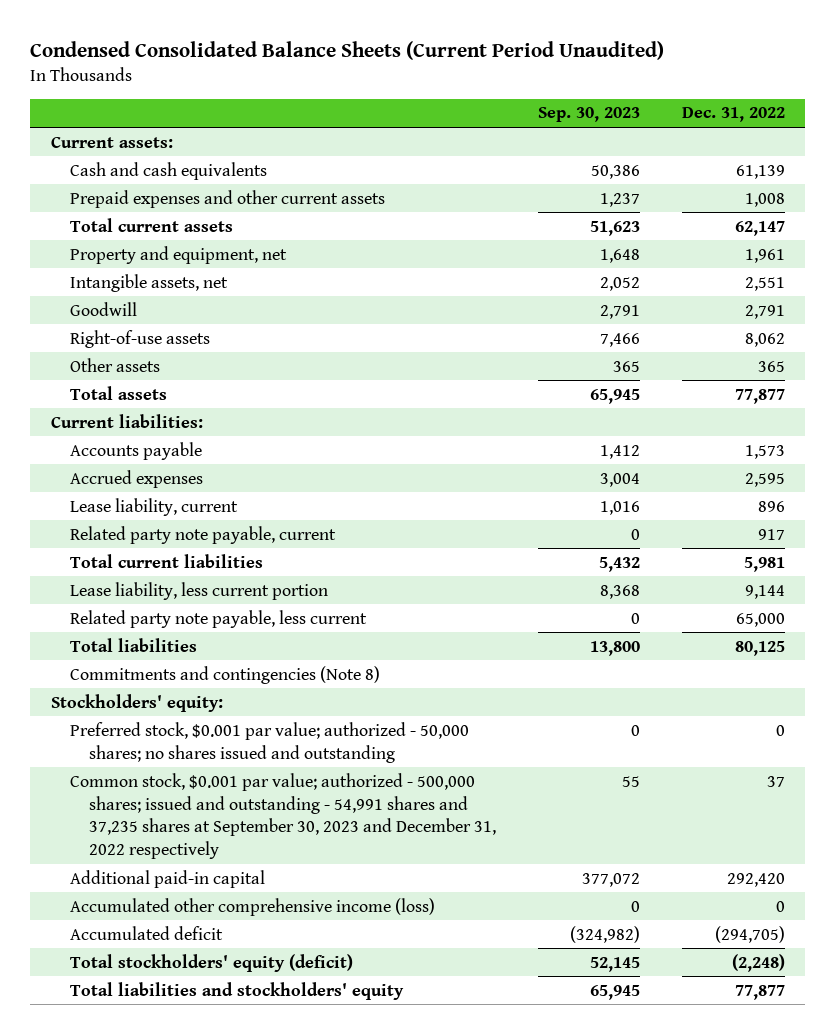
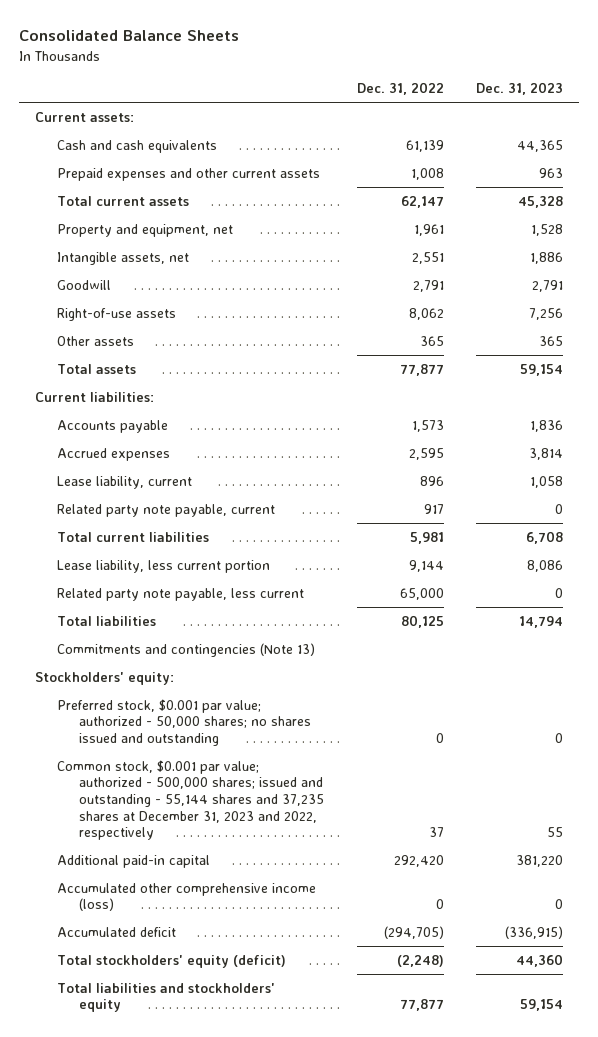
[29,41,664,61] Condensed Consolidated Balance Sheets (Current Period Unaudited) -> [19,30,240,42] Consolidated Balance Sheets
[537,107,640,123] Sep. 30, 2023 -> none
none -> [475,82,563,96] Dec. 31, 2023
[69,665,380,684] Commitments and contingencies (Note 8) -> [57,642,316,657] Commitments and contingencies (Note 13)
[69,772,497,860] Common stock, $0.001 par value; authorized - 500,000 shares; issued and outstanding - 54,991 shares and 37,235 shares at September 30, 2023 and December 31, 2022 respectively -> [57,759,325,841] Common stock, $0.001 par value; authorized - 500,000 shares; issued and outstanding - 55,144 shares and 37,235 shares at December 31, 2023 and 2022, respectively

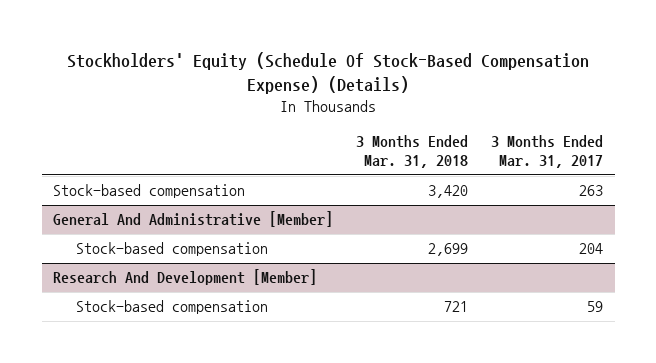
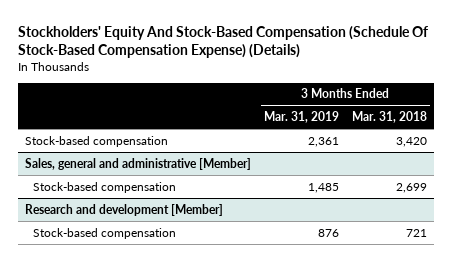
[67,51,590,95] Stockholders' Equity (Schedule Of Stock-Based Compensation Expense) (Details) -> [18,25,429,58] Stockholders' Equity And Stock-Based Compensation (Schedule Of Stock-Based Compensation Expense) (Details)
[491,134,604,169] 3 Months Ended Mar. 31, 2017 -> none
none -> [263,111,339,124] Mar. 31, 2019
[53,211,334,228] General And Administrative [Member] -> [24,157,251,170] Sales, general and administrative [Member]
[53,269,318,286] Research And Development [Member] -> [24,203,223,216] Research and development [Member]

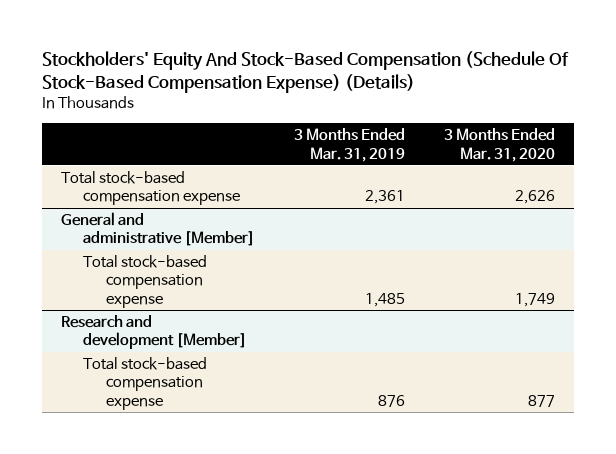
[351,111,427,124] Mar. 31, 2018 -> none
none -> [443,128,555,162] 3 Months Ended Mar. 31, 2020
[24,135,168,147] Stock-based compensation -> [60,171,241,206] Total stock-based compensation expense
[24,157,251,170] Sales, general and administrative [Member] -> [60,212,256,247] General and administrative [Member]
[33,181,177,193] Stock-based compensation -> [83,255,208,308] Total stock-based compensation expense
[33,227,177,239] Stock-based compensation -> [83,357,208,410] Total stock-based compensation expense

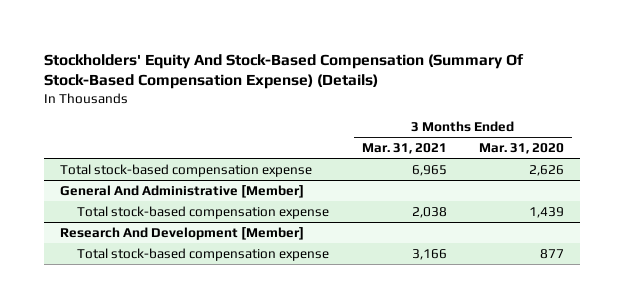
[41,50,569,93] Stockholders' Equity And Stock-Based Compensation (Schedule Of Stock-Based Compensation Expense) (Details) -> [43,53,524,90] Stockholders' Equity And Stock-Based Compensation (Summary Of Stock-Based Compensation Expense) (Details)
[294,128,406,162] 3 Months Ended Mar. 31, 2019 -> none
none -> [361,142,447,154] Mar. 31, 2021
[60,212,256,247] General and administrative [Member] -> [60,184,305,198] General And Administrative [Member]
[514,292,555,307] 1,749 -> [528,206,564,218] 1,439
[60,315,248,350] Research and development [Member] -> [60,226,305,240] Research And Development [Member]

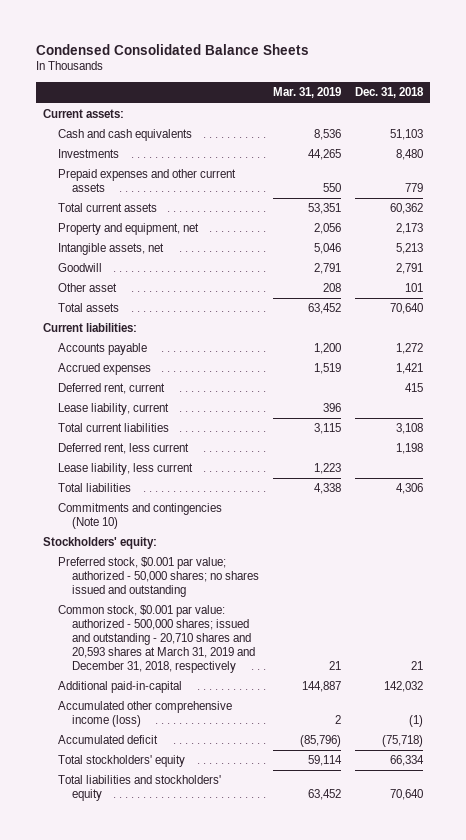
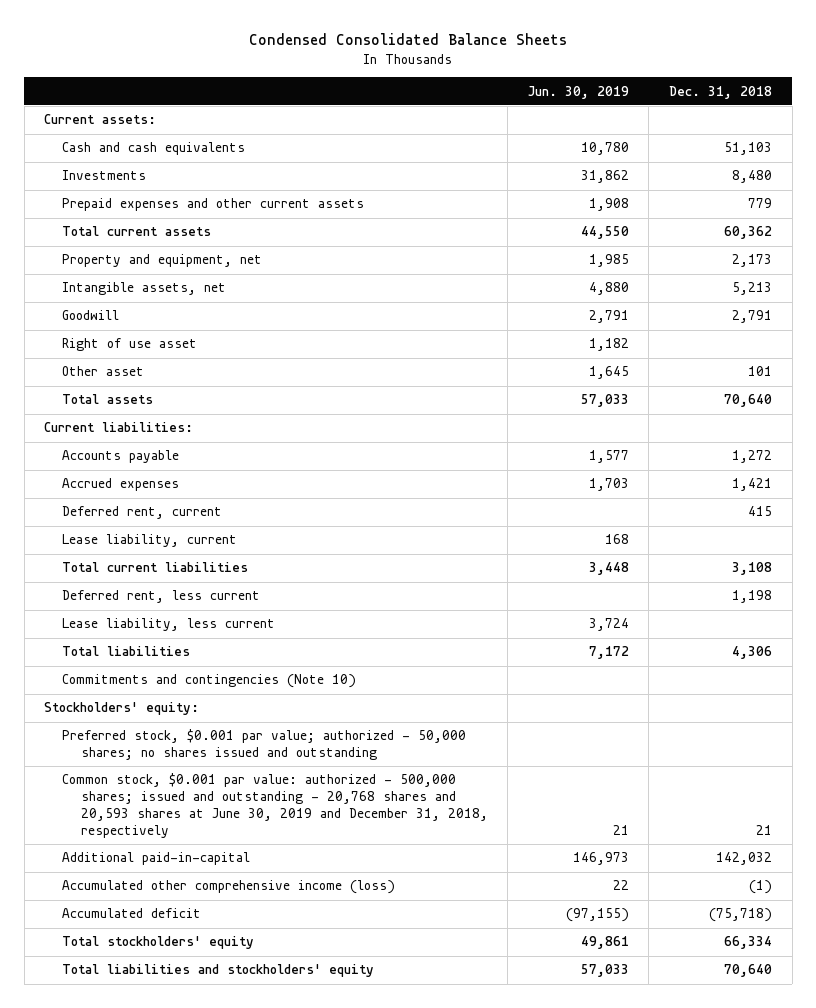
[272,87,341,99] Mar. 31, 2019 -> none
none -> [527,85,629,99] Jun. 30, 2019
none -> [62,338,198,352] Right of use asset
[57,605,255,674] Common stock, $0.001 par value: authorized - 500,000 shares; issued and outstanding - 20,710 shares and 20,593 shares at March 31, 2019 and December 31, 2018, respectively -> [62,773,488,838] Common stock, $0.001 par value: authorized - 500,000 shares; issued and outstanding - 20,768 shares and 20,593 shares at June 30, 2019 and December 31, 2018, respectively

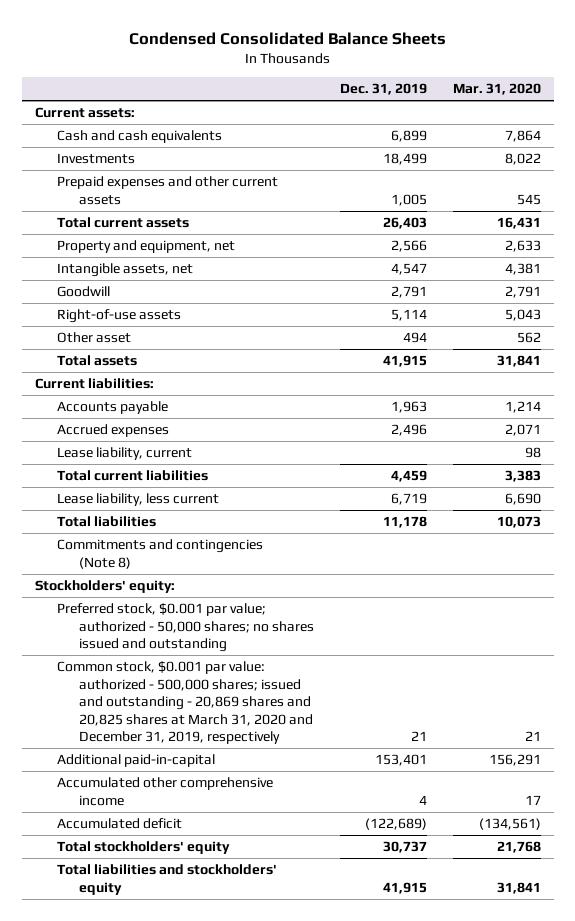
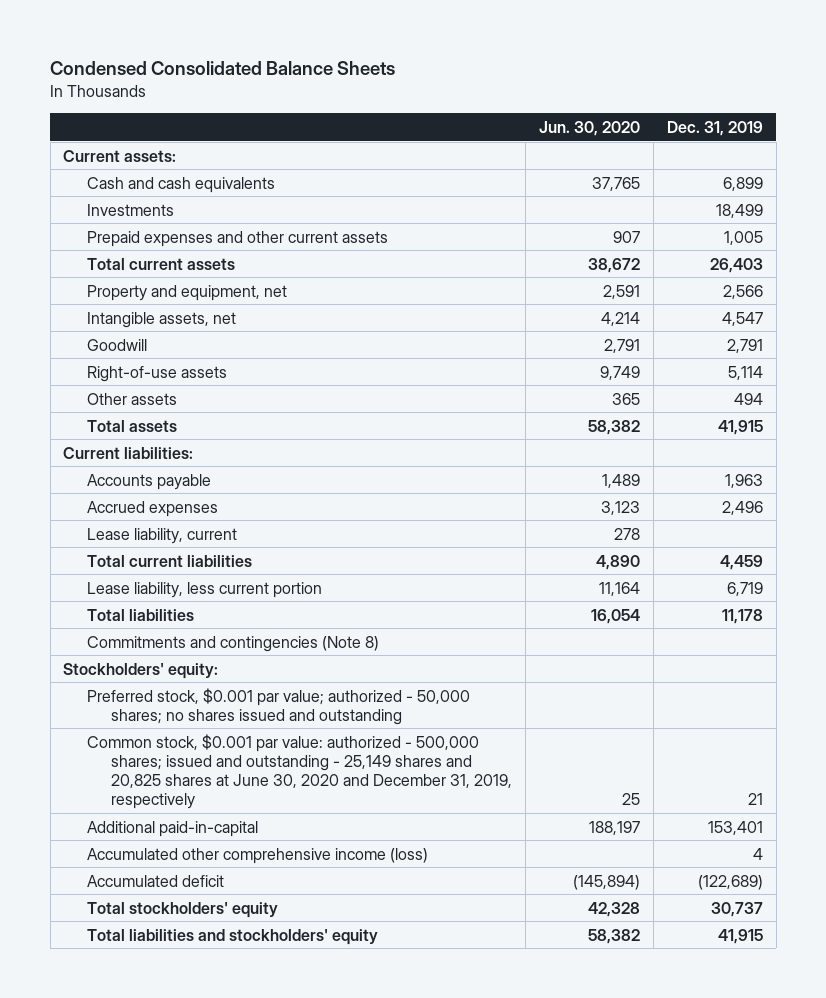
[452,83,541,96] Mar. 31, 2020 -> none
none -> [539,120,641,136] Jun. 30, 2020
[56,332,131,344] Other asset -> [87,392,178,405] Other assets
[56,493,219,507] Lease liability, less current -> [87,581,323,598] Lease liability, less current portion
[56,661,313,745] Common stock, $0.001 par value: authorized - 500,000 shares; issued and outstanding - 20,869 shares and 20,825 shares at March 31, 2020 and December 31, 2019, respectively -> [87,733,513,809] Common stock, $0.001 par value: authorized - 500,000 shares; issued and outstanding - 25,149 shares and 20,825 shares at June 30, 2020 and December 31, 2019, respectively
[56,777,273,806] Accumulated other comprehensive income -> [87,847,429,864] Accumulated other comprehensive income (loss)

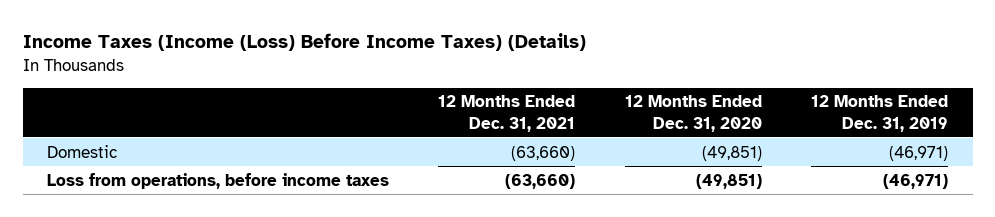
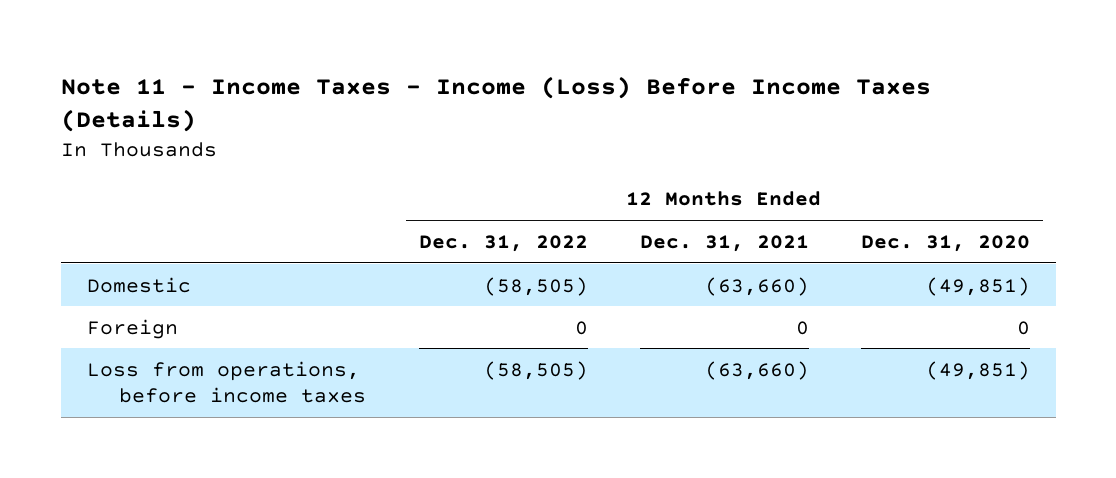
[22,33,586,52] Income Taxes (Income (Loss) Before Income Taxes) (Details) -> [60,75,931,133] Note 11 - Income Taxes - Income (Loss) Before Income Taxes (Details)
[810,95,948,132] 12 Months Ended Dec. 31, 2019 -> none
none -> [418,234,588,252] Dec. 31, 2022
none -> [86,318,178,339] Foreign

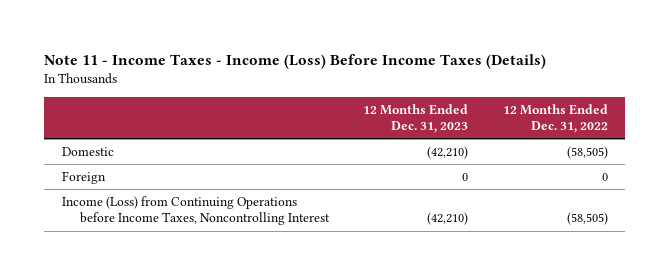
[639,234,809,252] Dec. 31, 2021 -> none
[860,234,1030,252] Dec. 31, 2020 -> none
none -> [363,103,469,134] 12 Months Ended Dec. 31, 2023
[86,360,367,404] Loss from operations, before income taxes -> [61,195,330,226] Income (Loss) from Continuing Operations before Income Taxes, Noncontrolling Interest

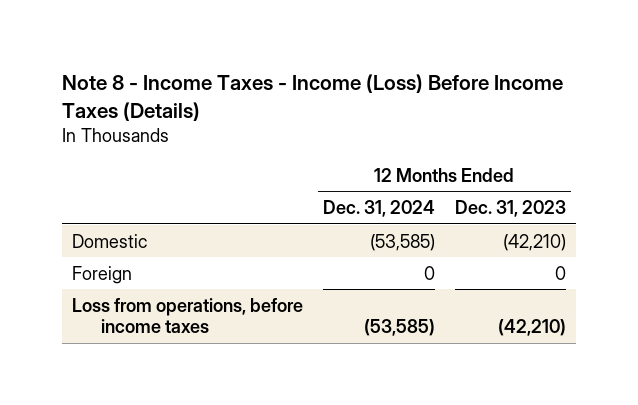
[44,54,547,70] Note 11 - Income Taxes - Income (Loss) Before Income Taxes (Details) -> [62,73,564,121] Note 8 - Income Taxes - Income (Loss) Before Income Taxes (Details)
[502,103,608,134] 12 Months Ended Dec. 31, 2022 -> none
none -> [322,200,435,218] Dec. 31, 2024
[61,195,330,226] Income (Loss) from Continuing Operations before Income Taxes, Noncontrolling Interest -> [72,297,304,334] Loss from operations, before income taxes

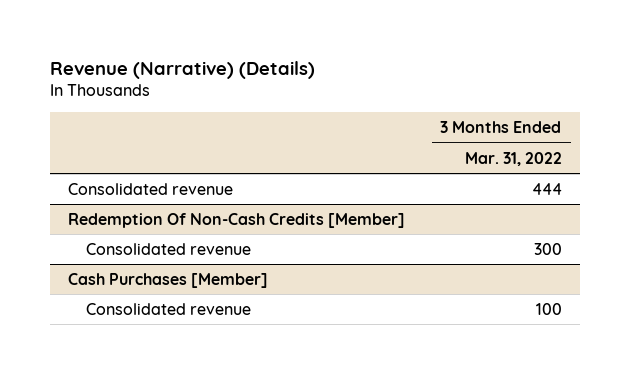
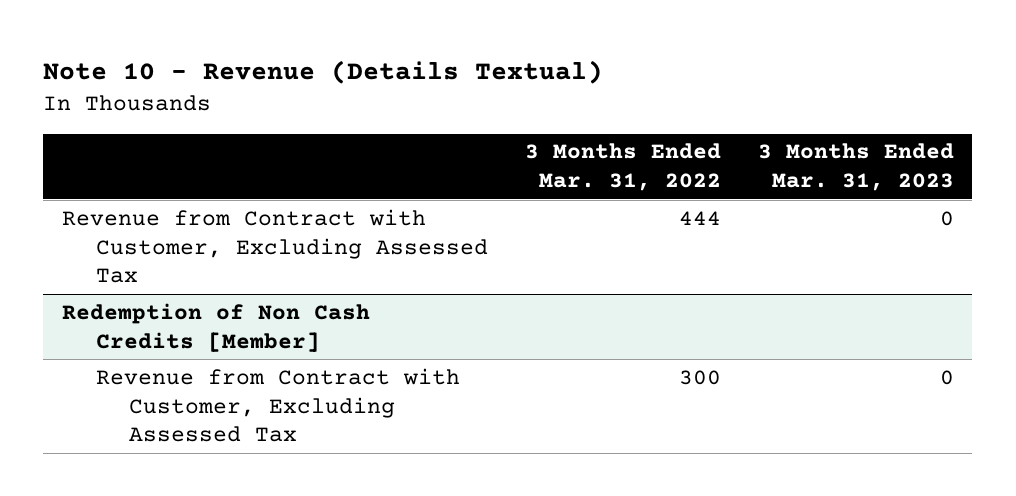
[50,60,316,79] Revenue (Narrative) (Details) -> [43,60,604,85] Note 10 - Revenue (Details Textual)
none -> [757,143,954,192] 3 Months Ended Mar. 31, 2023
[68,272,269,288] Cash Purchases [Member] -> none
[85,302,251,315] Consolidated revenue -> none
[68,182,234,195] Consolidated revenue -> [61,208,488,284] Revenue from Contract with Customer, Excluding Assessed Tax
[68,212,406,228] Redemption Of Non-Cash Credits [Member] -> [61,302,370,352] Redemption of Non Cash Credits [Member]
[85,242,251,255] Consolidated revenue -> [95,367,460,443] Revenue from Contract with Customer, Excluding Assessed Tax

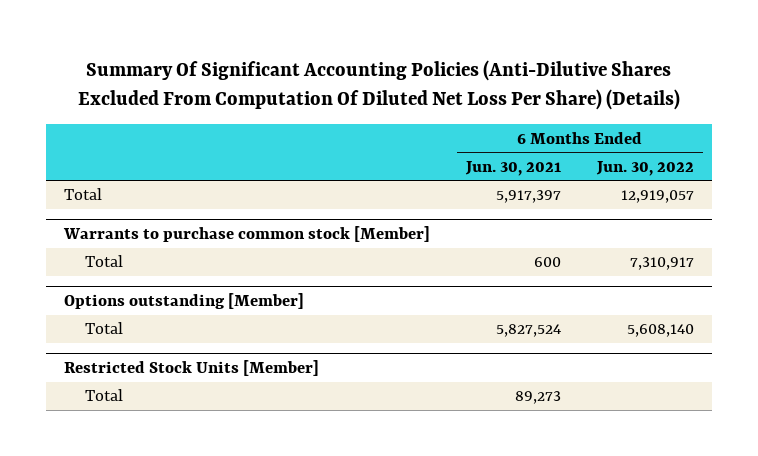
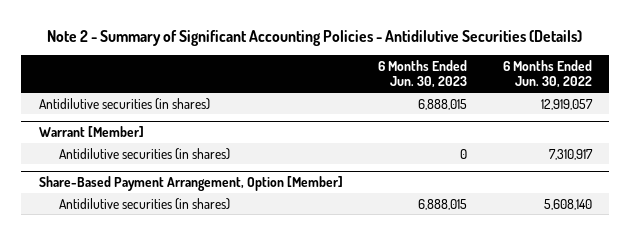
[77,59,680,111] Summary Of Significant Accounting Policies (Anti-Dilutive Shares Excluded From Computation Of Diluted Net Loss Per Share) (Details) -> [47,29,583,46] Note 2 - Summary of Significant Accounting Policies - Antidilutive Securities (Details)
[464,160,561,176] Jun. 30, 2021 -> none
none -> [378,59,468,89] 6 Months Ended Jun. 30, 2023
[64,360,320,377] Restricted Stock Units [Member] -> none
[85,389,124,402] Total -> none
[64,188,103,201] Total -> [38,97,210,110] Antidilutive securities (in shares)
[63,226,431,243] Warrants to purchase common stock [Member] -> [38,126,144,138] Warrant [Member]
[85,255,124,268] Total -> [58,147,230,160] Antidilutive securities (in shares)
[64,293,305,310] Options outstanding [Member] -> [38,176,343,192] Share-Based Payment Arrangement, Option [Member]
[85,322,124,335] Total -> [58,197,230,210] Antidilutive securities (in shares)

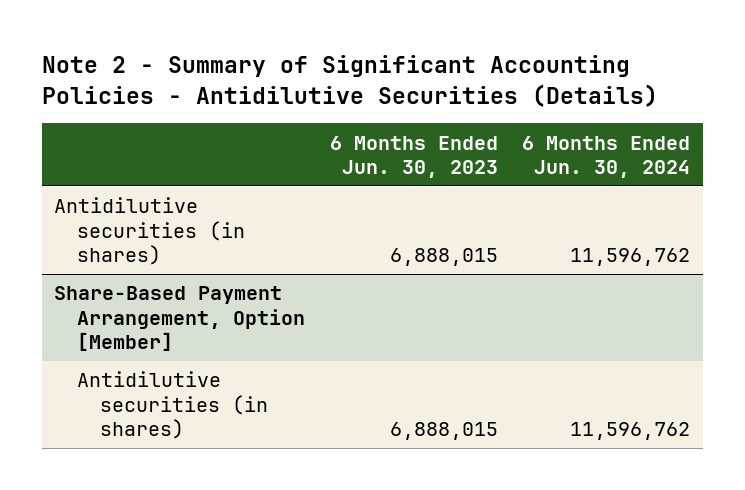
[502,59,592,89] 6 Months Ended Jun. 30, 2022 -> none
none -> [522,135,691,178] 6 Months Ended Jun. 30, 2024
[38,126,144,138] Warrant [Member] -> none
[58,147,230,160] Antidilutive securities (in shares) -> none

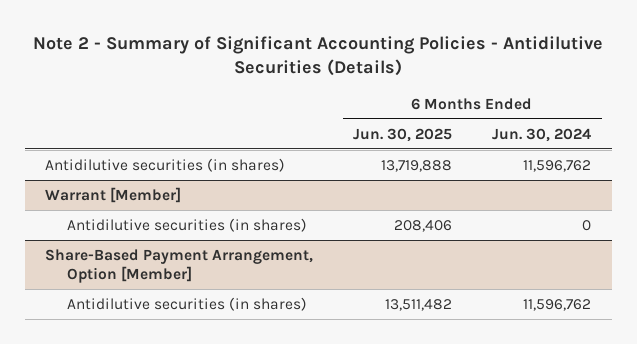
[329,135,498,178] 6 Months Ended Jun. 30, 2023 -> none
none -> [353,127,453,142] Jun. 30, 2025
none -> [45,186,182,203] Warrant [Member]
none -> [66,217,307,232] Antidilutive securities (in shares)

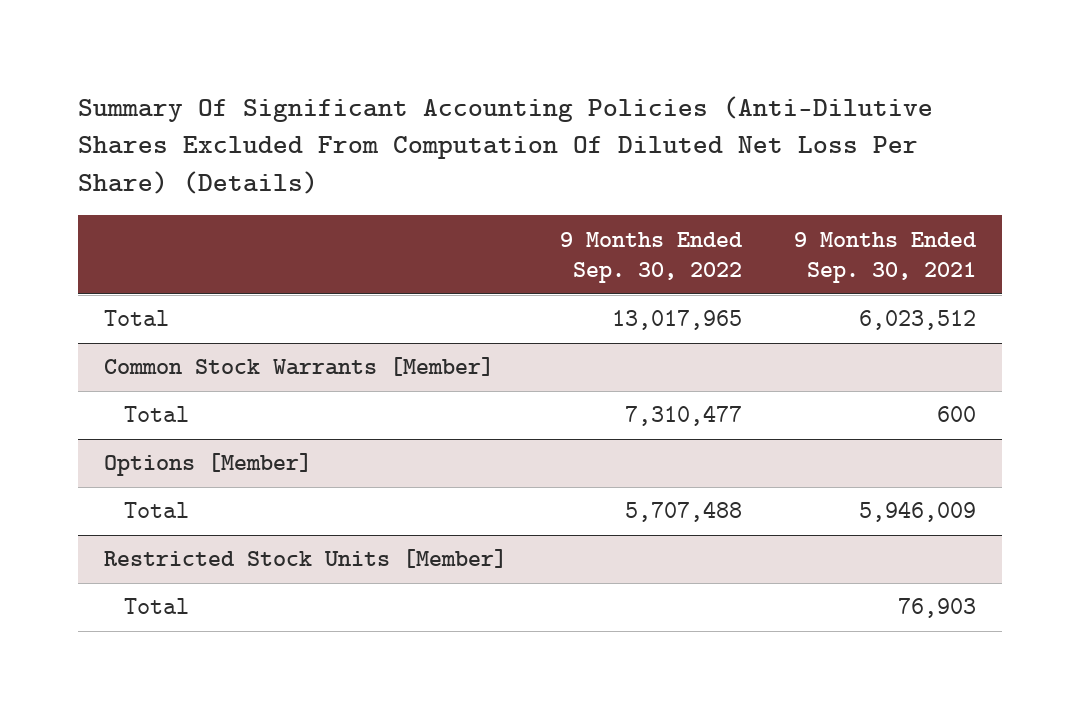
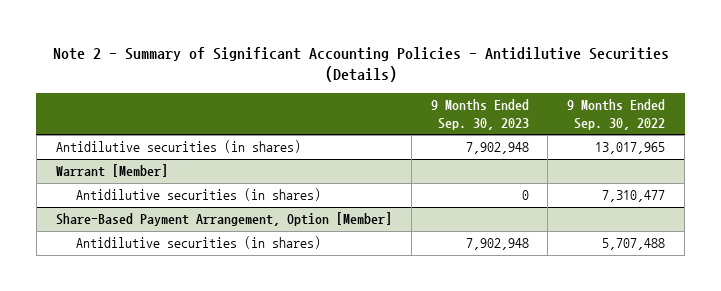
[77,95,933,195] Summary Of Significant Accounting Policies (Anti-Dilutive Shares Excluded From Computation Of Diluted Net Loss Per Share) (Details) -> [52,46,669,83] Note 2 - Summary of Significant Accounting Policies - Antidilutive Securities (Details)
[794,231,978,284] 9 Months Ended Sep. 30, 2021 -> none
none -> [430,99,529,130] 9 Months Ended Sep. 30, 2023
[104,549,508,569] Restricted Stock Units [Member] -> none
[123,598,189,615] Total -> none
[104,310,170,327] Total -> [55,140,301,154] Antidilutive securities (in shares)
[104,357,495,377] Common Stock Warrants [Member] -> [55,164,168,178] Warrant [Member]
[123,406,189,423] Total -> [75,188,321,202] Antidilutive securities (in shares)
[104,453,313,477] Options [Member] -> [55,212,392,227] Share-Based Payment Arrangement, Option [Member]
[123,502,189,519] Total -> [75,236,321,250] Antidilutive securities (in shares)

